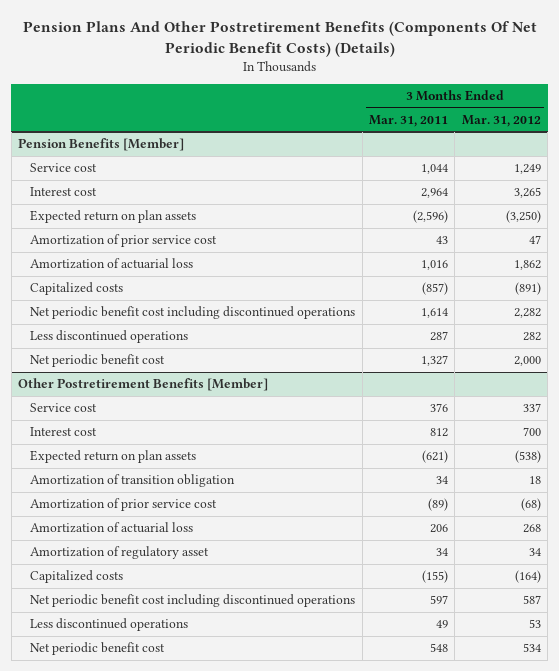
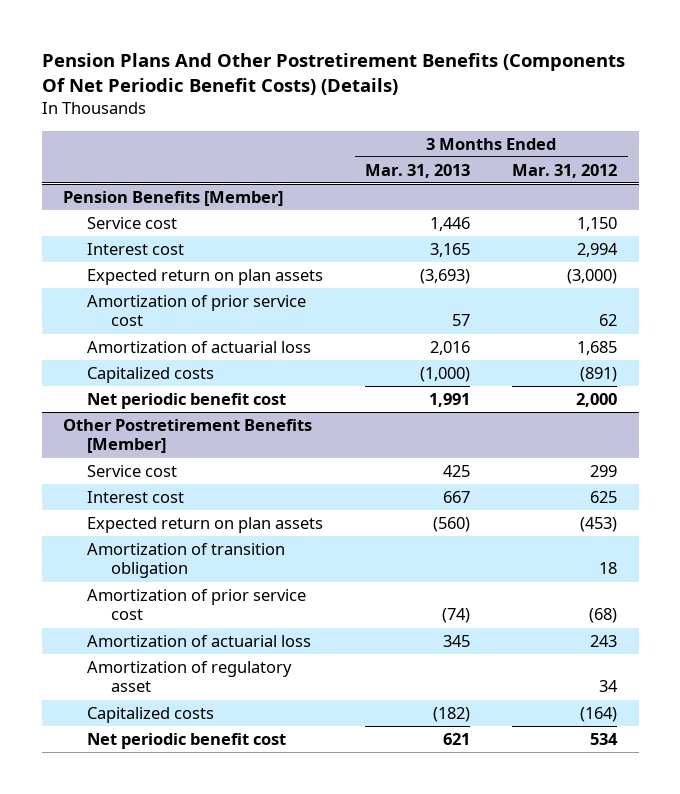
[369,114,449,127] Mar. 31, 2011 -> none
none -> [365,163,471,178] Mar. 31, 2013
[513,164,541,175] 1,249 -> [577,216,618,231] 1,150
[513,187,541,199] 3,265 -> [577,242,619,257] 2,994
[505,210,541,224] (3,250) -> [567,268,618,284] (3,000)
[528,235,541,245] 47 -> [599,314,618,327] 62
[513,260,541,271] 1,862 -> [577,340,618,355] 1,685
[30,306,356,320] Net periodic benefit cost including discontinued operations -> none
[30,330,189,344] Less discontinued operations -> none
[522,403,541,413] 337 -> [590,464,618,477] 299
[522,427,541,437] 700 -> [590,490,618,503] 625
[514,450,541,464] (538) -> [580,516,618,532] (453)
[522,524,541,534] 268 -> [590,634,618,647] 243
[30,594,356,608] Net periodic benefit cost including discontinued operations -> none
[30,618,189,632] Less discontinued operations -> none

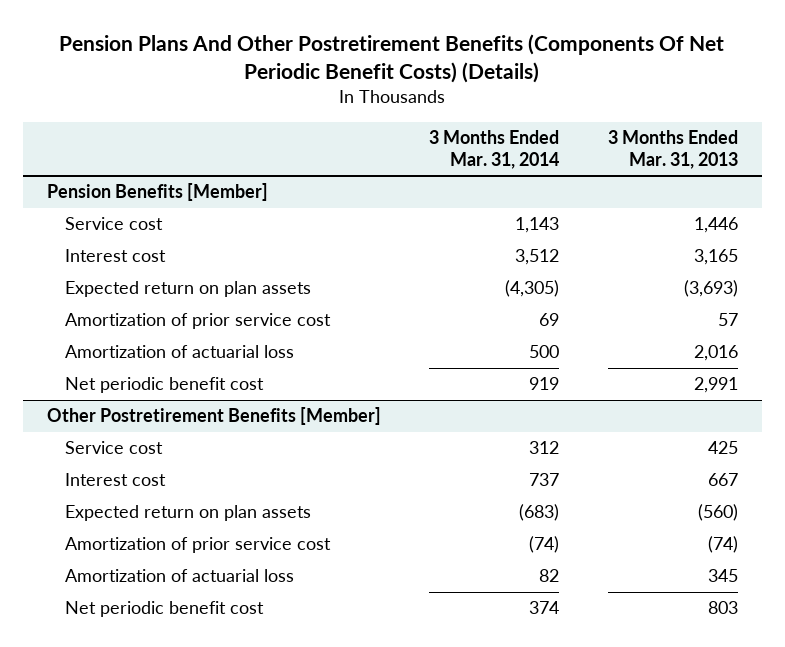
[512,163,618,178] Mar. 31, 2012 -> none
none -> [429,129,560,169] 3 Months Ended Mar. 31, 2014
[87,366,215,383] Capitalized costs -> none
[429,392,471,407] 1,991 -> [693,377,738,394] 2,991
[87,542,286,579] Amortization of transition obligation -> none
[87,660,293,693] Amortization of regulatory asset -> none
[87,706,215,723] Capitalized costs -> none
[443,732,471,745] 621 -> [707,601,738,615] 803

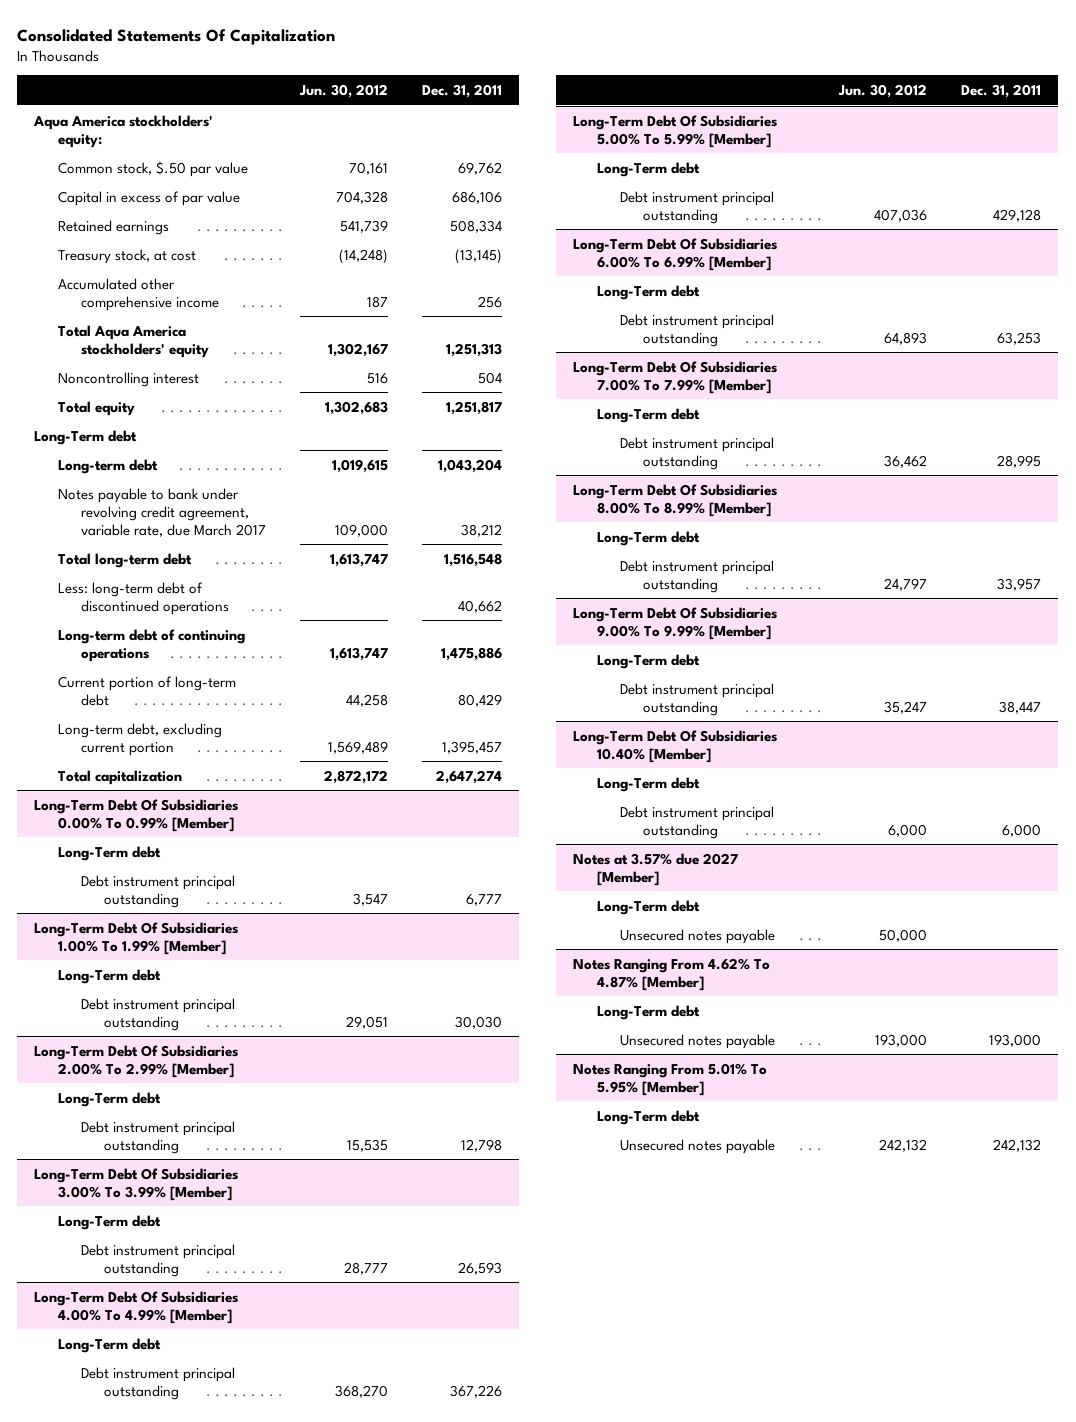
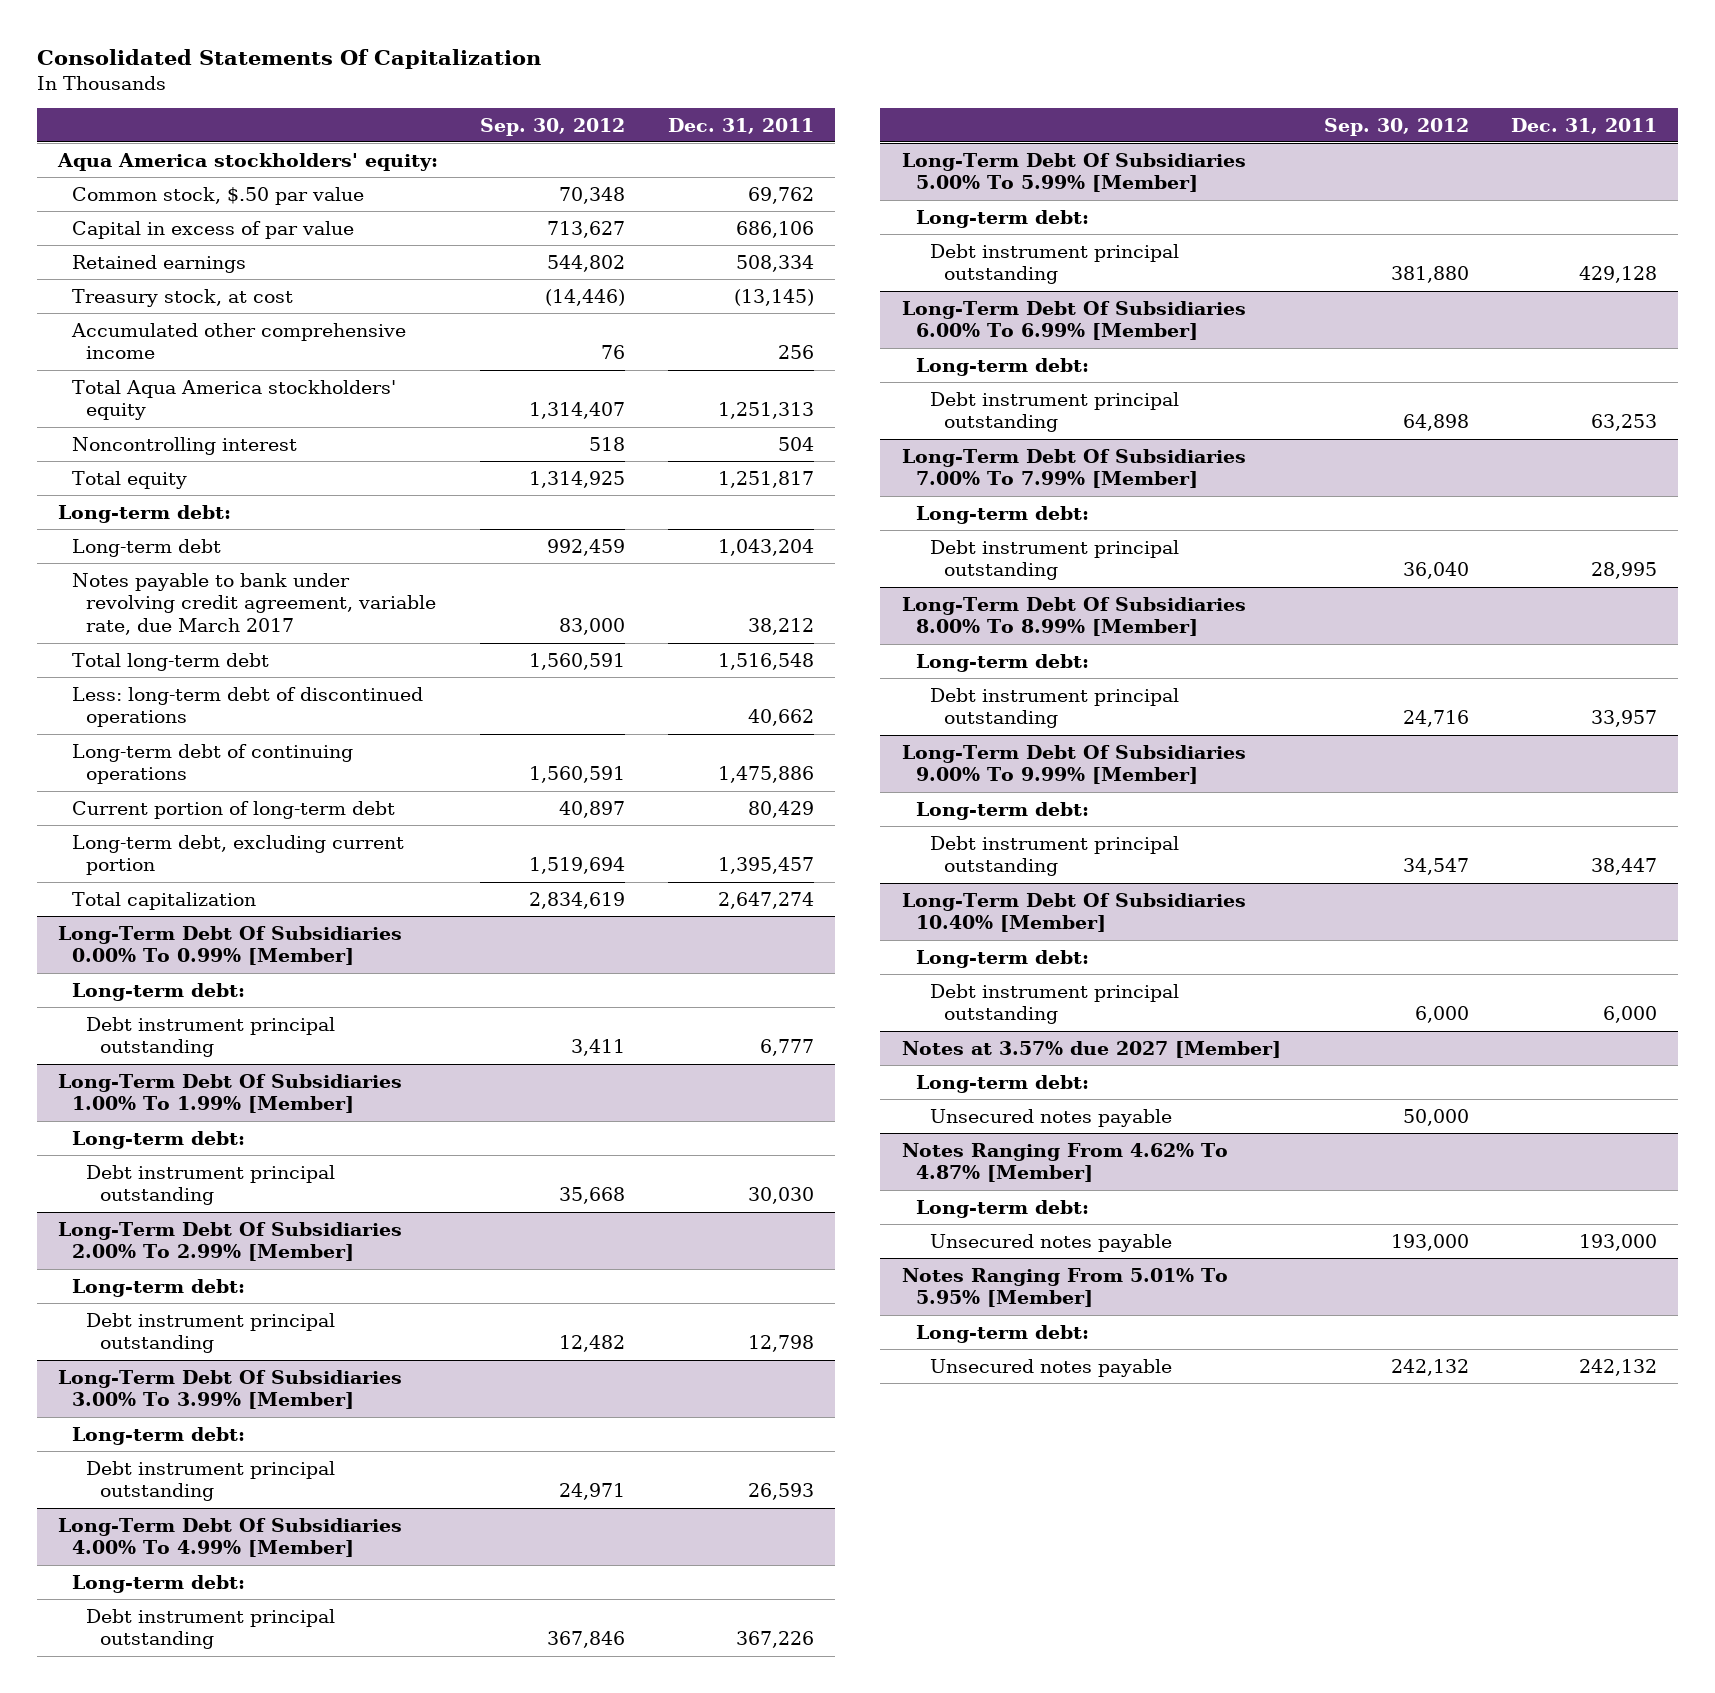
[299,83,389,98] Jun. 30, 2012 -> none
none -> [480,117,626,136] Sep. 30, 2012
[34,429,138,445] Long-Term debt -> [57,504,231,523] Long-term debt:
[57,845,161,861] Long-Term debt -> [72,982,246,1001] Long-term debt:
[57,968,161,984] Long-Term debt -> [72,1130,246,1149] Long-term debt:
[57,1091,161,1107] Long-Term debt -> [72,1278,246,1297] Long-term debt:
[57,1214,161,1230] Long-Term debt -> [72,1426,246,1445] Long-term debt:
[57,1337,161,1353] Long-Term debt -> [72,1574,246,1593] Long-term debt:
[596,161,700,177] Long-Term debt -> [915,209,1089,228] Long-term debt:
[596,284,700,300] Long-Term debt -> [915,357,1089,376] Long-term debt:
[596,407,700,423] Long-Term debt -> [915,505,1089,524] Long-term debt:
[596,530,700,546] Long-Term debt -> [915,653,1089,672] Long-term debt:
[596,653,700,669] Long-Term debt -> [915,801,1089,820] Long-term debt:
[596,776,700,792] Long-Term debt -> [915,949,1089,968] Long-term debt:
[596,899,700,915] Long-Term debt -> [915,1074,1089,1093] Long-term debt:
[596,1004,700,1020] Long-Term debt -> [915,1199,1089,1218] Long-term debt:
[596,1109,700,1125] Long-Term debt -> [915,1324,1089,1343] Long-term debt:

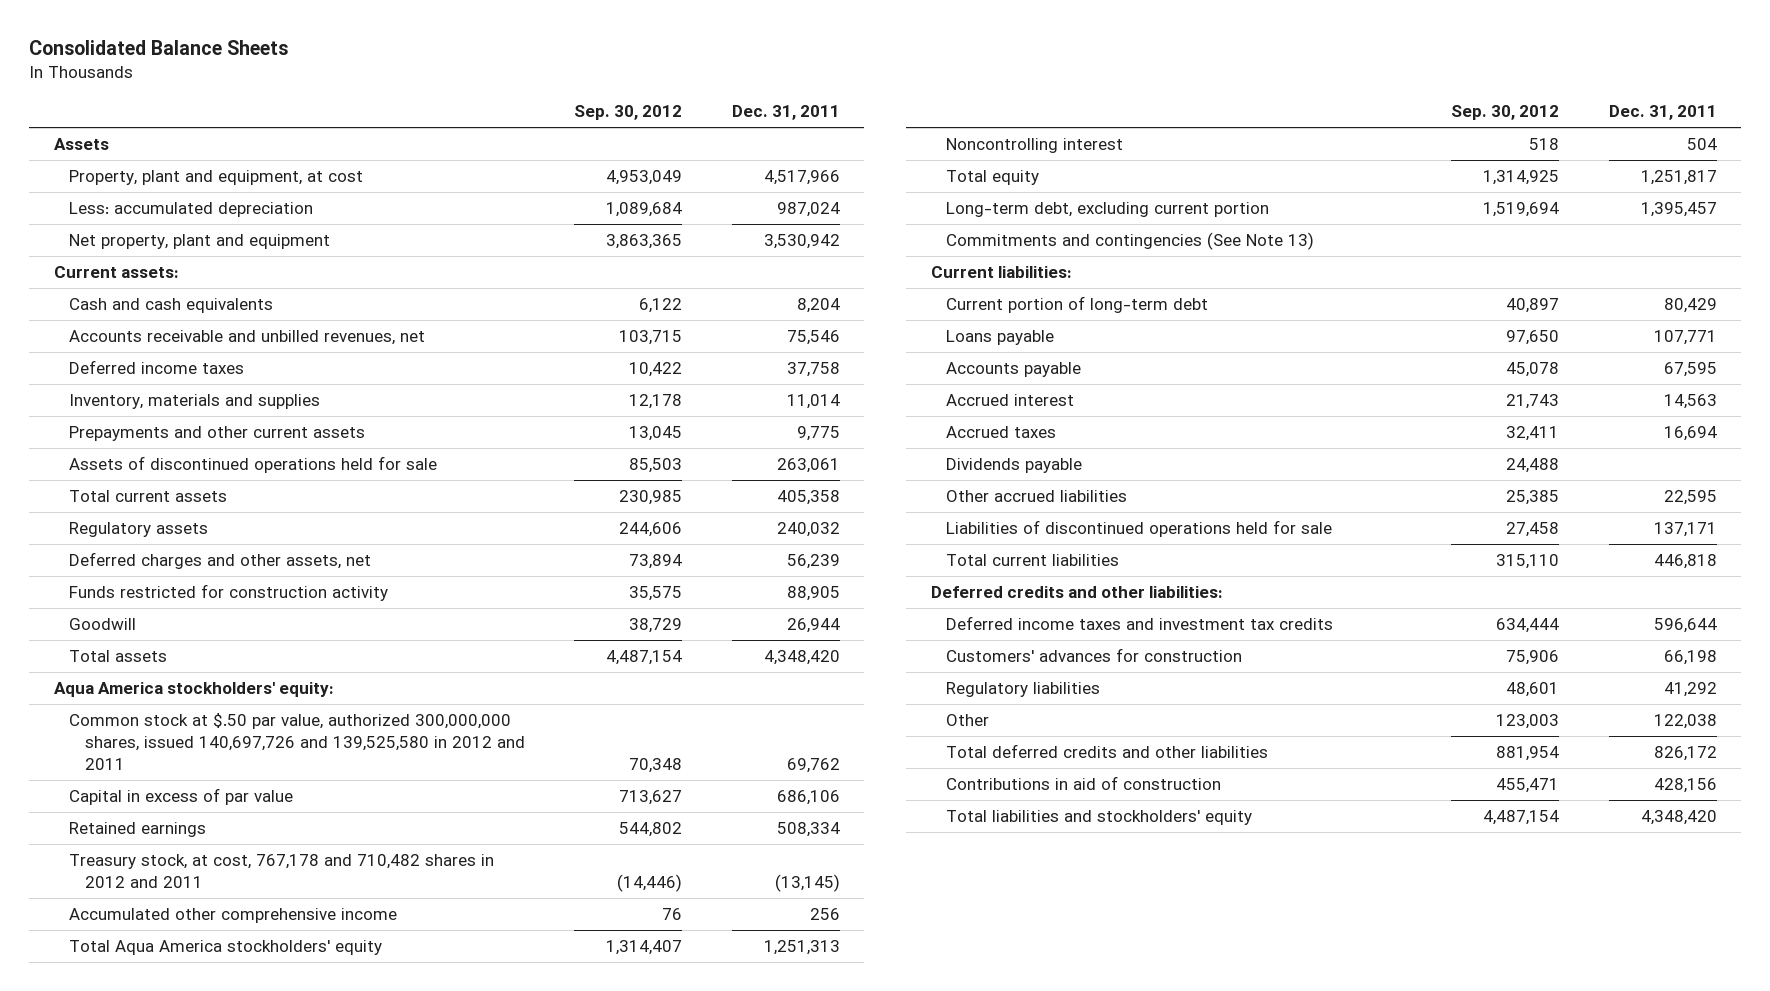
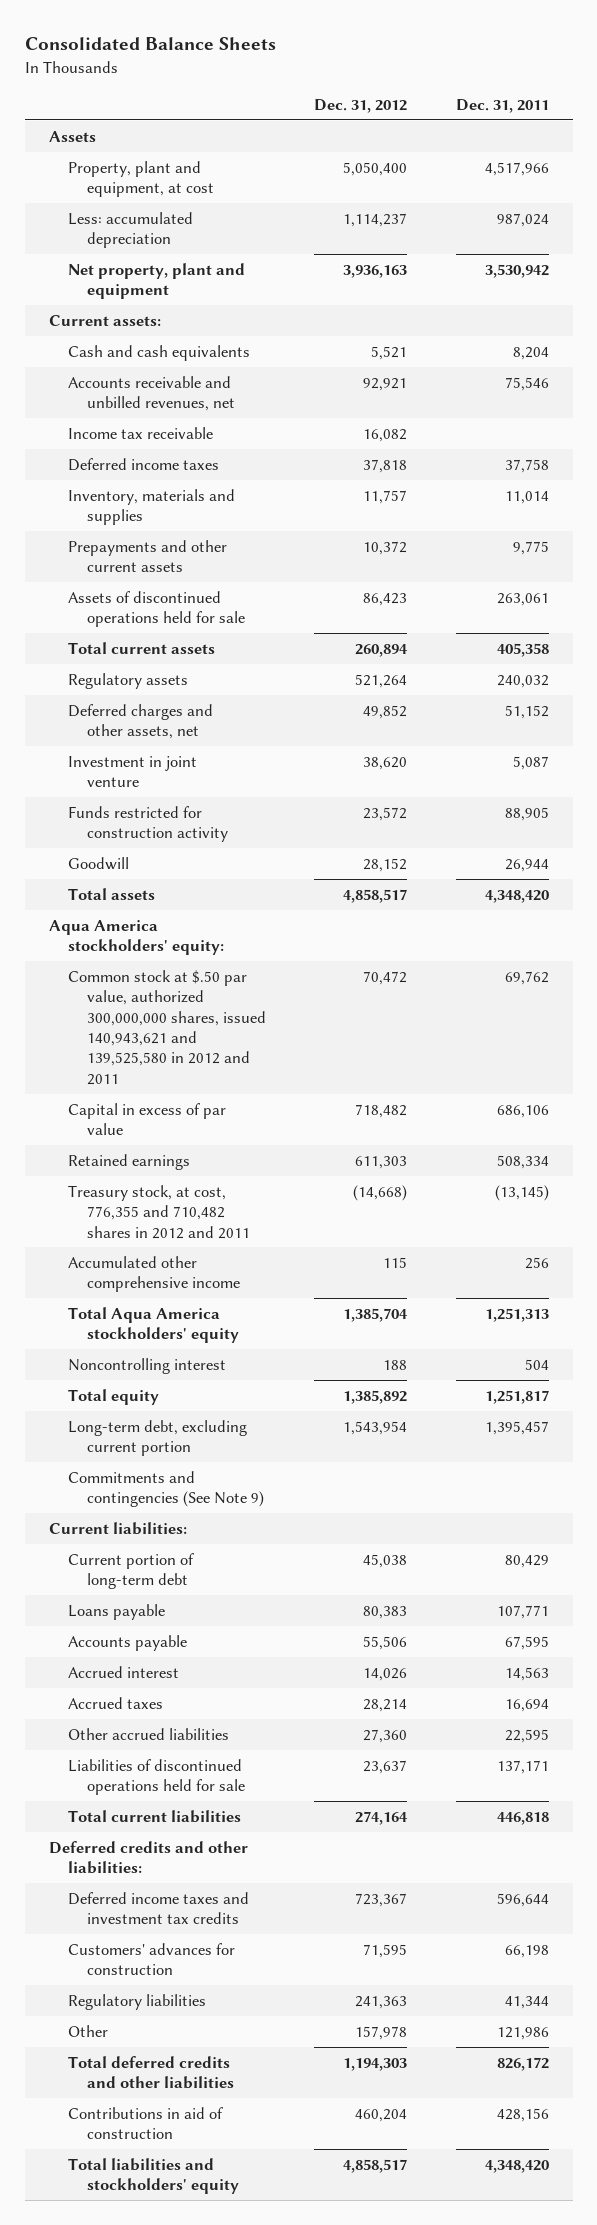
[574,104,683,120] Sep. 30, 2012 -> none
none -> [314,99,408,114] Dec. 31, 2012
none -> [68,426,214,439] Income tax receivable
[786,554,840,570] 56,239 -> [504,704,549,719] 51,152
none -> [68,755,198,788] Investment in joint venture
[69,713,526,770] Common stock at $.50 par value, authorized 300,000,000 shares, issued 140,697,726 and 139,525,580 in 2012 and 2011 -> [68,969,267,1085] Common stock at $.50 par value, authorized 300,000,000 shares, issued 140,943,621 and 139,525,580 in 2012 and 2011
[69,854,495,888] Treasury stock, at cost, 767,178 and 710,482 shares in 2012 and 2011 -> [68,1184,251,1239] Treasury stock, at cost, 776,355 and 710,482 shares in 2012 and 2011
[946,232,1315,251] Commitments and contingencies (See Note 13) -> [68,1470,265,1508] Commitments and contingencies (See Note 9)
[946,458,1083,474] Dividends payable -> none
[1663,682,1717,698] 41,292 -> [504,1995,549,2009] 41,344
[1653,714,1717,730] 122,038 -> [496,2026,549,2040] 121,986

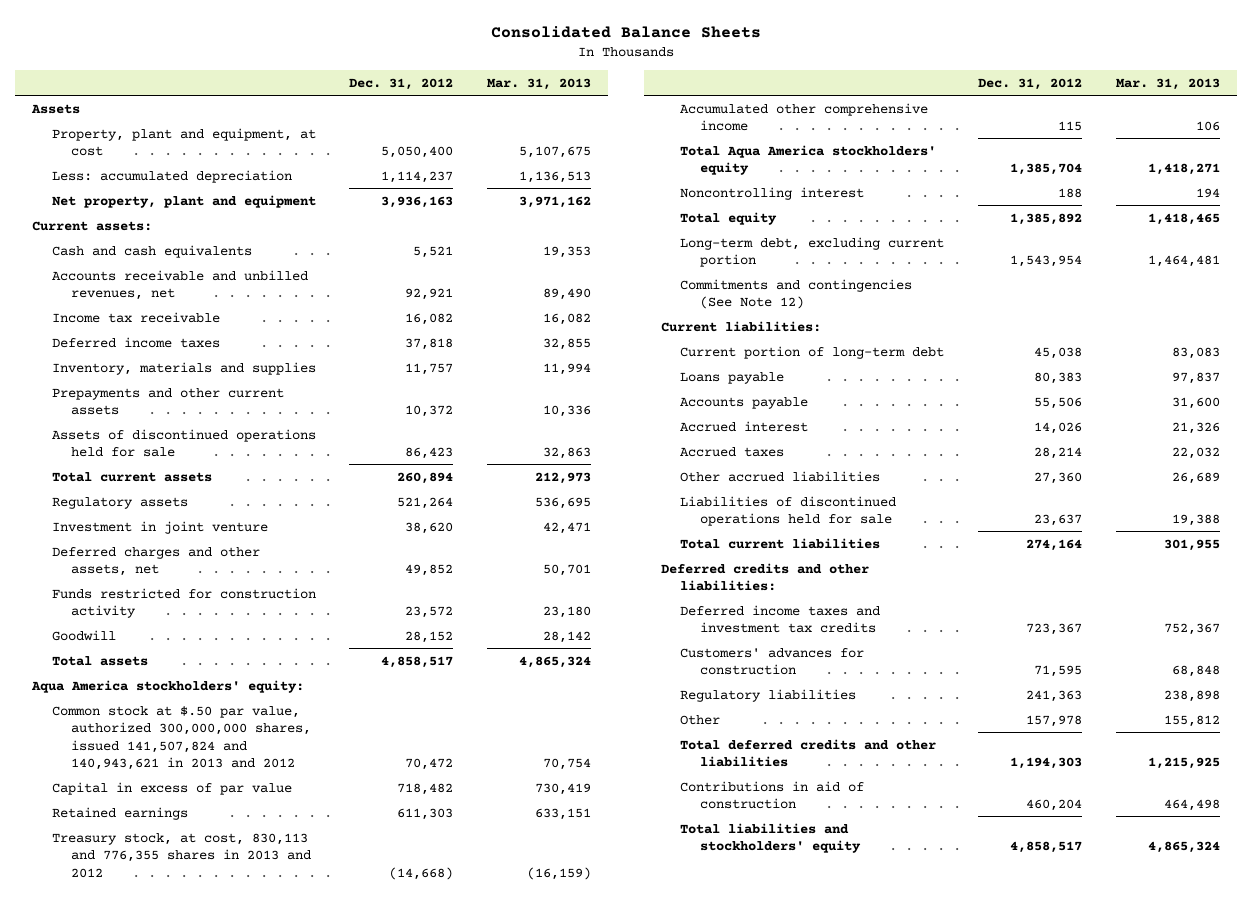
[455,99,549,114] Dec. 31, 2011 -> none
none -> [487,77,592,90] Mar. 31, 2013
[68,703,214,740] Deferred charges and other assets, net -> [51,546,260,577] Deferred charges and other assets, net
[68,969,267,1085] Common stock at $.50 par value, authorized 300,000,000 shares, issued 140,943,621 and 139,525,580 in 2012 and 2011 -> [51,705,312,771] Common stock at $.50 par value, authorized 300,000,000 shares, issued 141,507,824 and 140,943,621 in 2013 and 2012
[68,1184,251,1239] Treasury stock, at cost, 776,355 and 710,482 shares in 2012 and 2011 -> [51,832,312,878] Treasury stock, at cost, 830,113 and 776,355 shares in 2013 and 2012
[68,1470,265,1508] Commitments and contingencies (See Note 9) -> [680,278,913,310] Commitments and contingencies (See Note 12)

